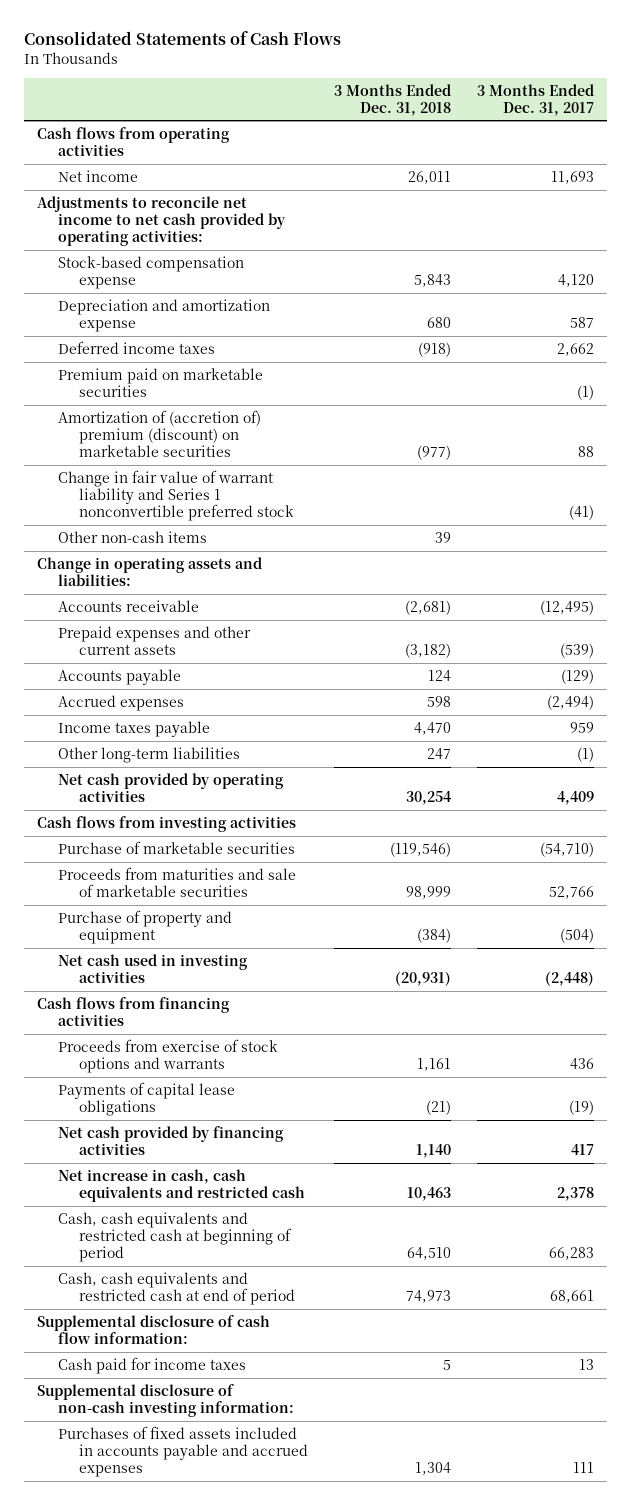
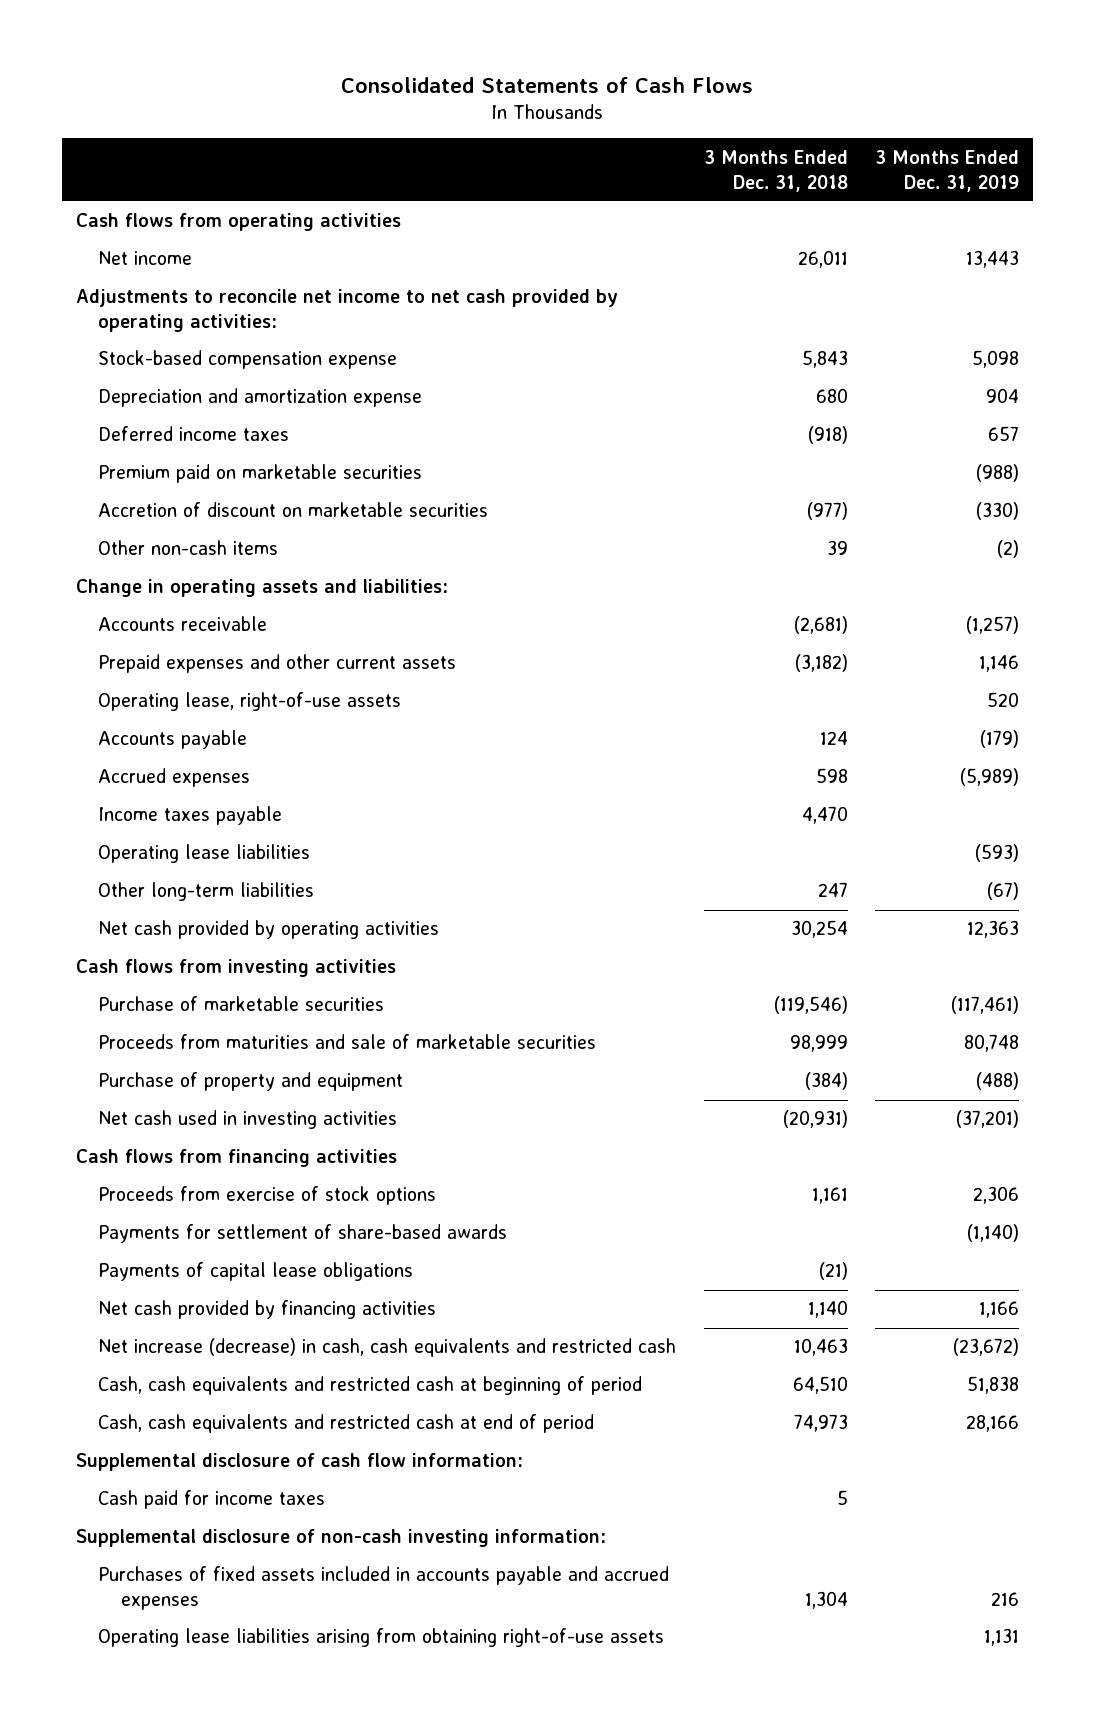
[477,83,595,116] 3 Months Ended Dec. 31, 2017 -> none
none -> [875,149,1020,192] 3 Months Ended Dec. 31, 2019
[57,469,294,522] Change in fair value of warrant liability and Series 1 nonconvertible preferred stock -> none
[57,409,261,458] Amortization of (accretion of) premium (discount) on marketable securities -> [98,502,489,518] Accretion of discount on marketable securities
none -> [98,692,402,712] Operating lease, right-of-use assets
none -> [98,844,311,864] Operating lease liabilities
[57,1038,278,1074] Proceeds from exercise of stock options and warrants -> [98,1186,437,1206] Proceeds from exercise of stock options
none -> [98,1224,508,1244] Payments for settlement of share-based awards
[57,1168,305,1203] Net increase in cash, cash equivalents and restricted cash -> [98,1338,677,1358] Net increase (decrease) in cash, cash equivalents and restricted cash
none -> [98,1628,665,1648] Operating lease liabilities arising from obtaining right-of-use assets

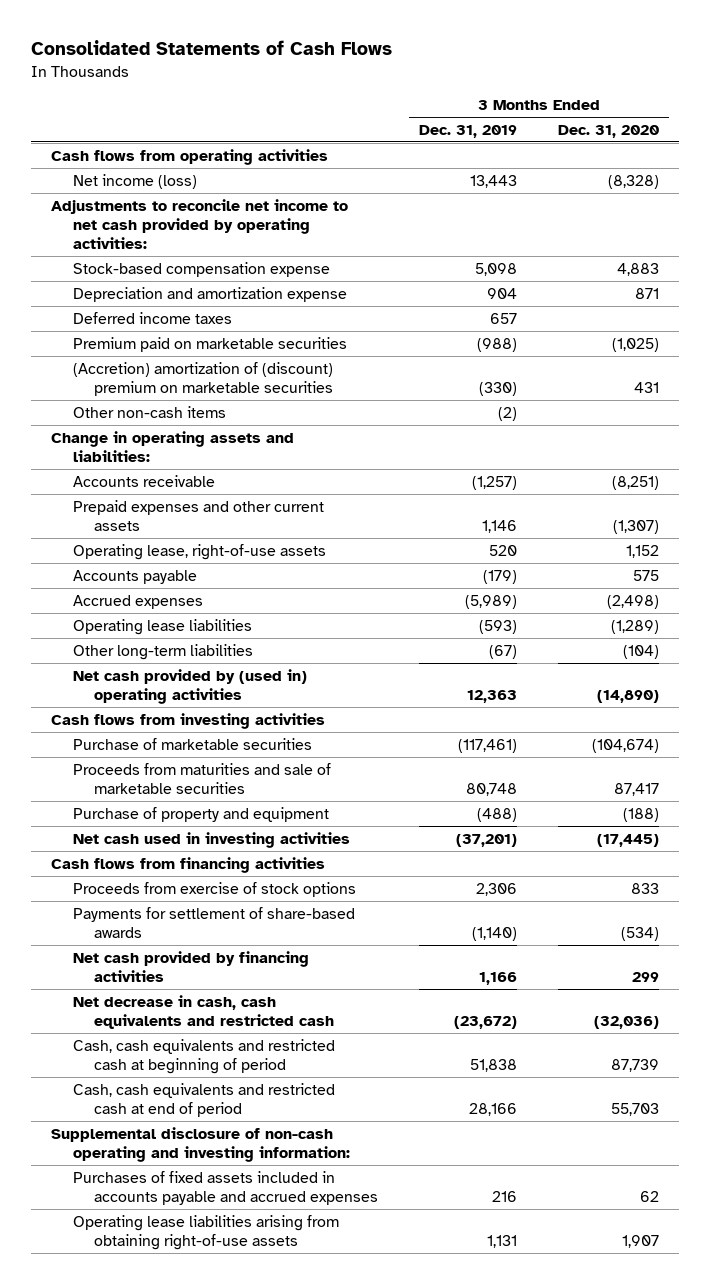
[703,149,848,192] 3 Months Ended Dec. 31, 2018 -> none
none -> [557,125,659,139] Dec. 31, 2020
[98,251,193,266] Net income -> [72,173,197,189] Net income (loss)
[98,502,489,518] Accretion of discount on marketable securities -> [72,361,333,397] (Accretion) amortization of (discount) premium on marketable securities
[98,806,283,826] Income taxes payable -> none
[98,920,440,940] Net cash provided by operating activities -> [72,668,307,705] Net cash provided by (used in) operating activities
[98,1262,414,1282] Payments of capital lease obligations -> none
[98,1338,677,1358] Net increase (decrease) in cash, cash equivalents and restricted cash -> [72,994,334,1030] Net decrease in cash, cash equivalents and restricted cash
[98,1490,326,1510] Cash paid for income taxes -> none
[75,1529,606,1548] Supplemental disclosure of non-cash investing information: -> none
[75,1453,523,1472] Supplemental disclosure of cash flow information: -> [51,1126,350,1163] Supplemental disclosure of non-cash operating and investing information:

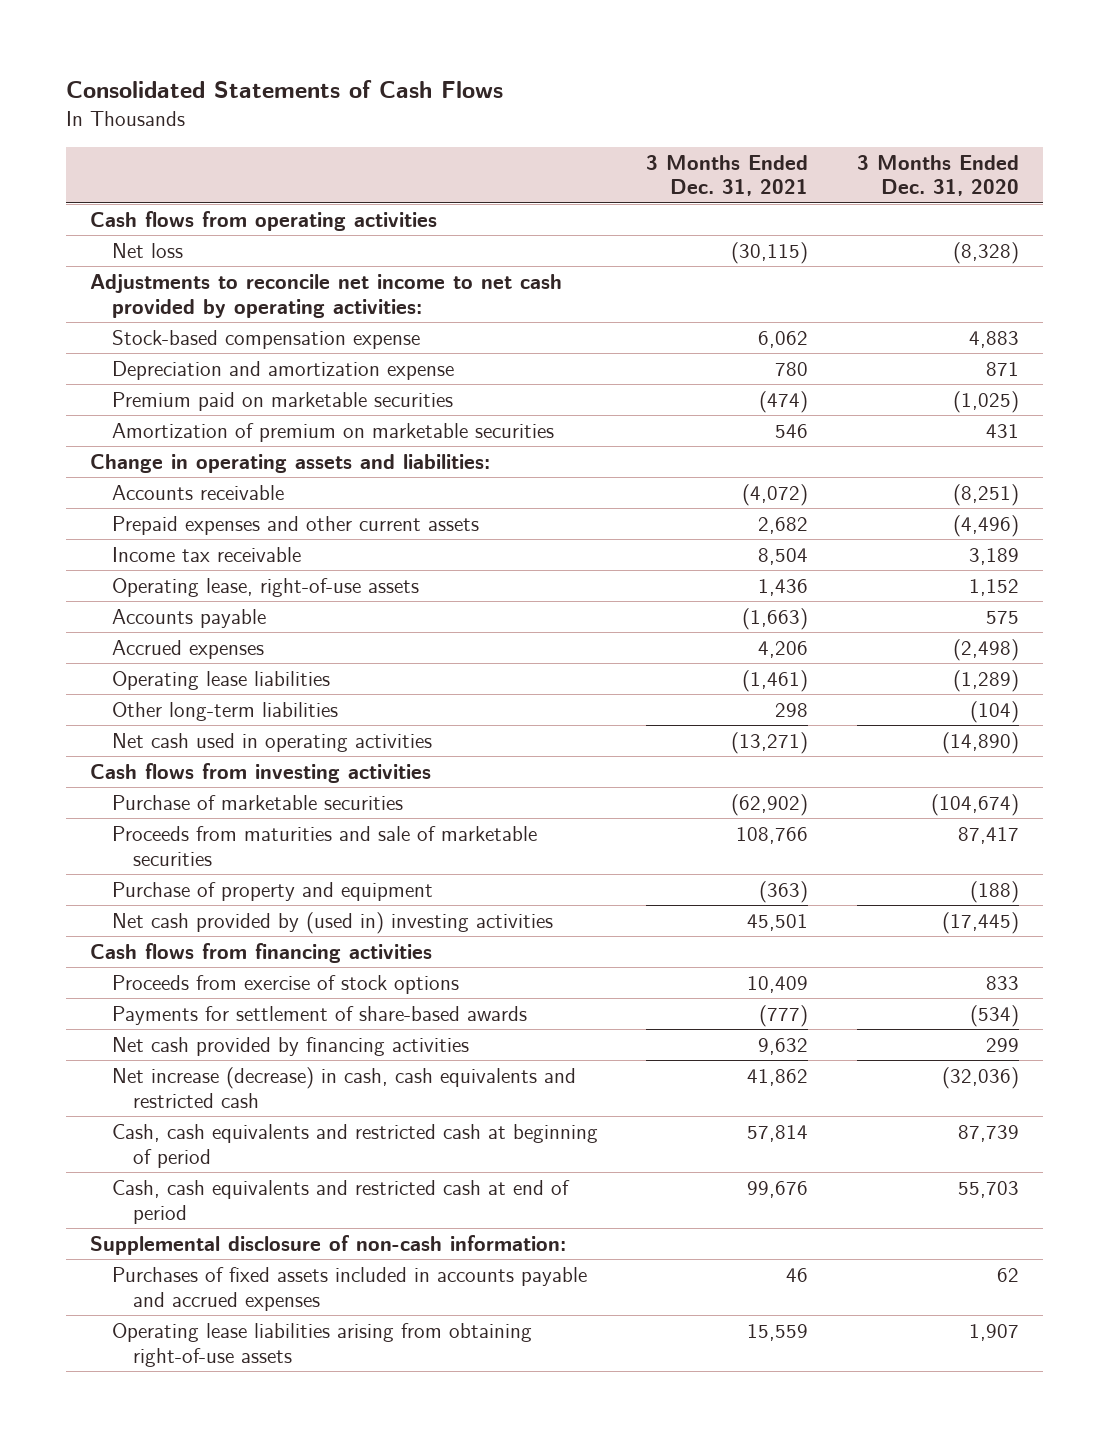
[418,125,517,139] Dec. 31, 2019 -> none
none -> [646,154,809,197] 3 Months Ended Dec. 31, 2021
[72,173,197,189] Net income (loss) -> [111,242,183,258] Net loss
[72,311,232,324] Deferred income taxes -> none
[72,405,226,418] Other non-cash items -> none
[72,361,333,397] (Accretion) amortization of (discount) premium on marketable securities -> [111,422,554,442] Amortization of premium on marketable securities
[612,520,659,535] (1,307) -> [952,514,1019,537] (4,496)
none -> [111,546,301,562] Income tax receivable
[72,668,307,705] Net cash provided by (used in) operating activities -> [111,732,432,752] Net cash used in operating activities
[72,831,350,848] Net cash used in investing activities -> [111,911,553,934] Net cash provided by (used in) investing activities
[72,994,334,1030] Net decrease in cash, cash equivalents and restricted cash -> [111,1066,576,1108] Net increase (decrease) in cash, cash equivalents and restricted cash
[51,1126,350,1163] Supplemental disclosure of non-cash operating and investing information: -> [90,1234,567,1255] Supplemental disclosure of non-cash information:

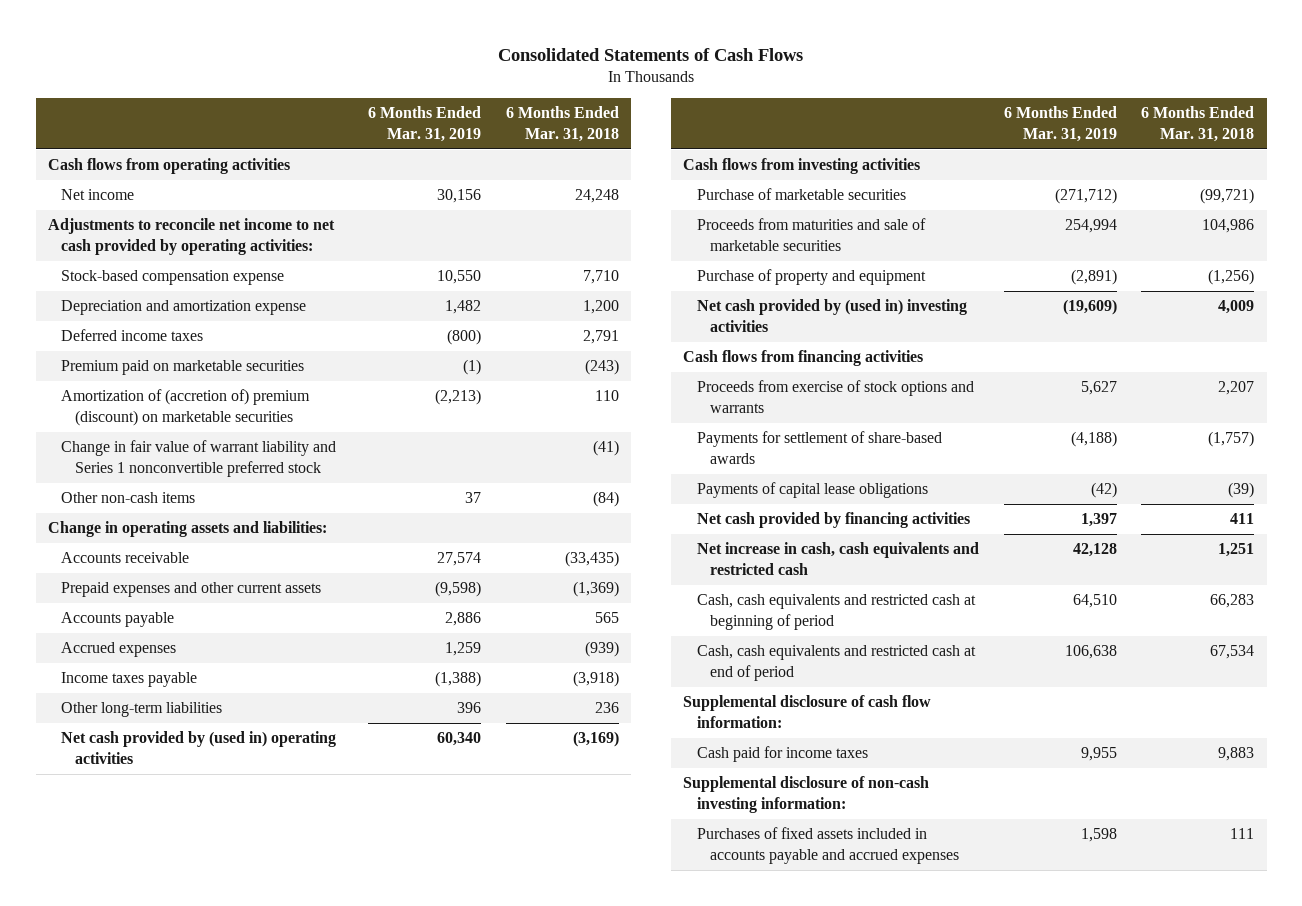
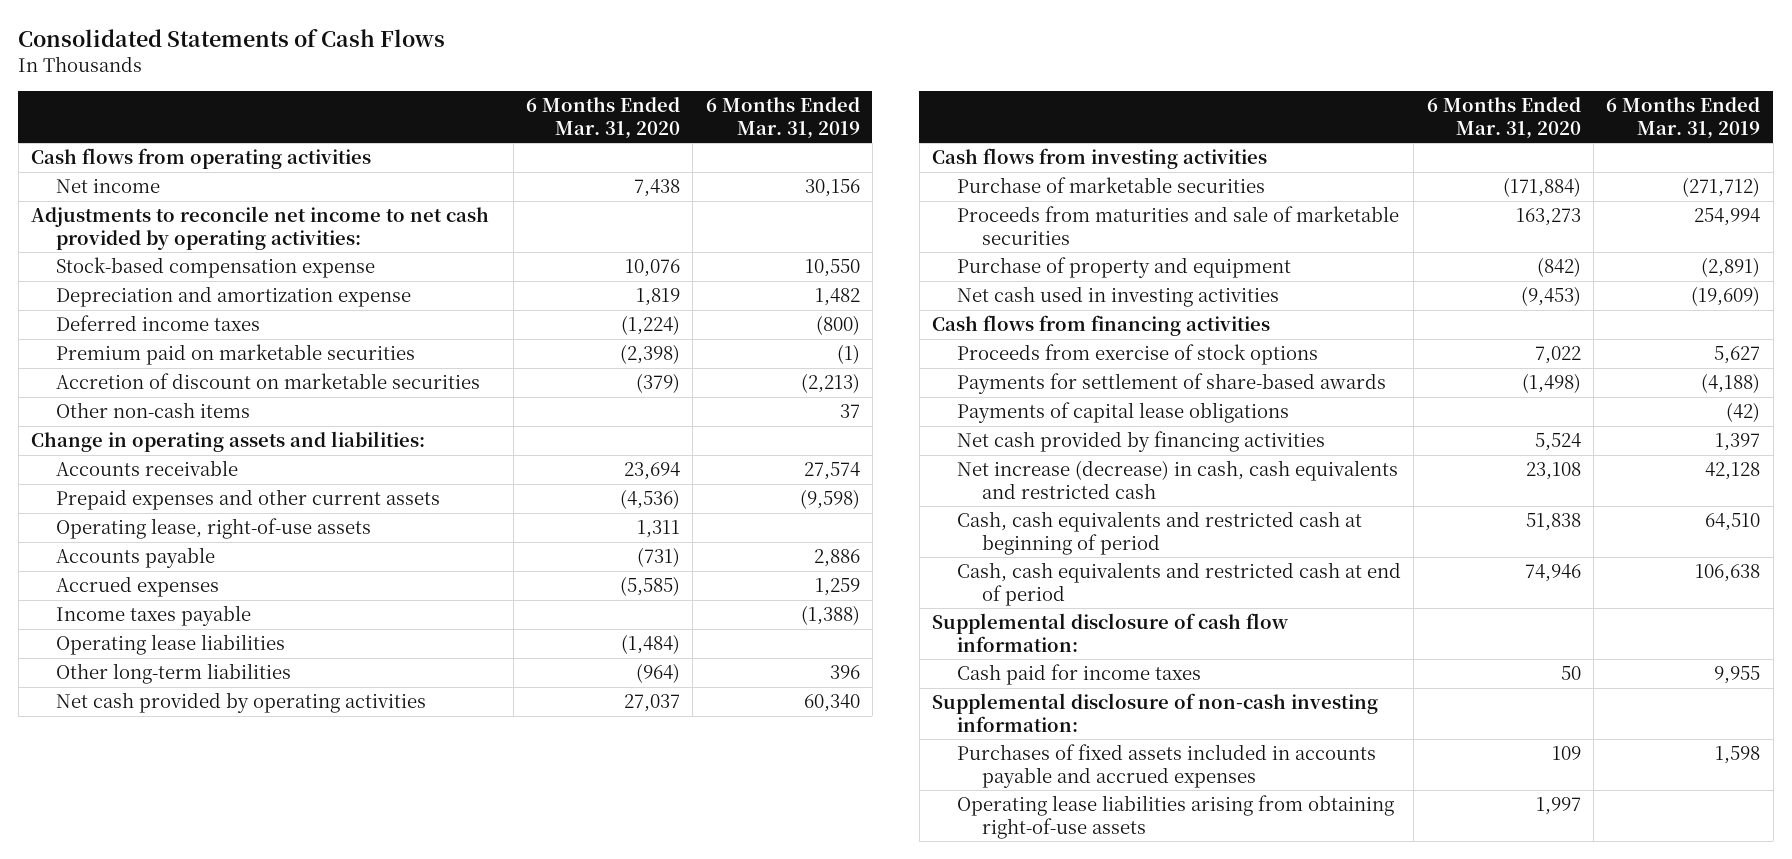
[505,106,619,143] 6 Months Ended Mar. 31, 2018 -> none
none -> [525,97,680,139] 6 Months Ended Mar. 31, 2020
[61,440,337,477] Change in fair value of warrant liability and Series 1 nonconvertible preferred stock -> none
[61,389,311,426] Amortization of (accretion of) premium (discount) on marketable securities -> [56,373,481,390] Accretion of discount on marketable securities
none -> [56,518,372,540] Operating lease, right-of-use assets
none -> [56,634,286,656] Operating lease liabilities
[61,731,337,764] Net cash provided by (used in) operating activities -> [56,692,427,714] Net cash provided by operating activities
[696,299,967,332] Net cash provided by (used in) investing activities -> [956,286,1279,308] Net cash used in investing activities
[696,380,974,413] Proceeds from exercise of stock options and warrants -> [956,344,1318,366] Proceeds from exercise of stock options
[696,542,979,575] Net increase in cash, cash equivalents and restricted cash -> [956,460,1398,499] Net increase (decrease) in cash, cash equivalents and restricted cash
none -> [956,795,1394,839] Operating lease liabilities arising from obtaining right-of-use assets

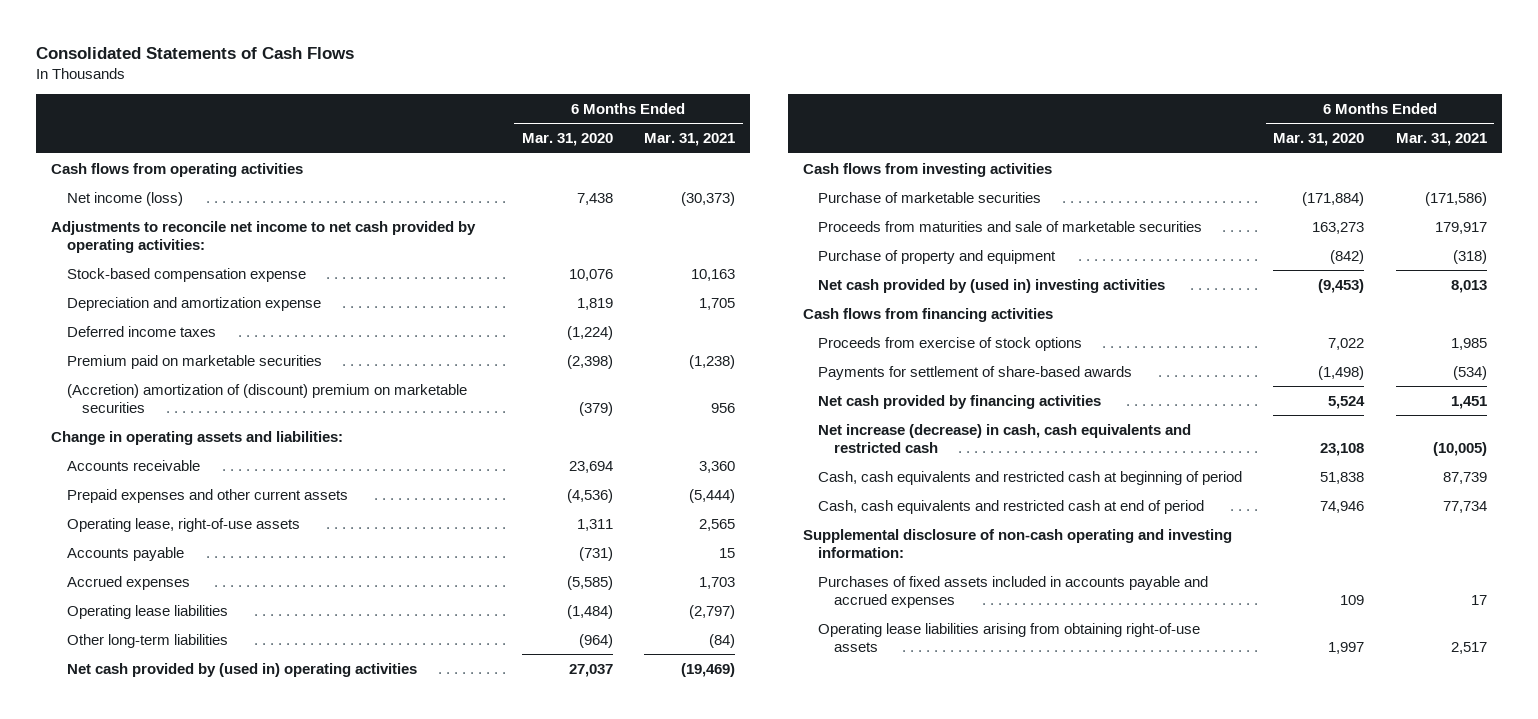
[705,97,860,139] 6 Months Ended Mar. 31, 2019 -> none
none -> [643,133,735,147] Mar. 31, 2021
[56,178,161,194] Net income -> [66,191,183,206] Net income (loss)
[56,402,251,419] Other non-cash items -> none
[56,373,481,390] Accretion of discount on marketable securities -> [66,383,467,413] (Accretion) amortization of (discount) premium on marketable securities
[56,605,252,627] Income taxes payable -> none
[56,692,427,714] Net cash provided by operating activities -> [66,662,417,677] Net cash provided by (used in) operating activities
[956,286,1279,308] Net cash used in investing activities -> [818,278,1166,293] Net cash provided by (used in) investing activities
[956,402,1289,424] Payments of capital lease obligations -> none
[956,664,1201,686] Cash paid for income taxes -> none
[931,693,1378,732] Supplemental disclosure of non-cash investing information: -> none
[931,613,1289,652] Supplemental disclosure of cash flow information: -> [803,528,1233,558] Supplemental disclosure of non-cash operating and investing information:

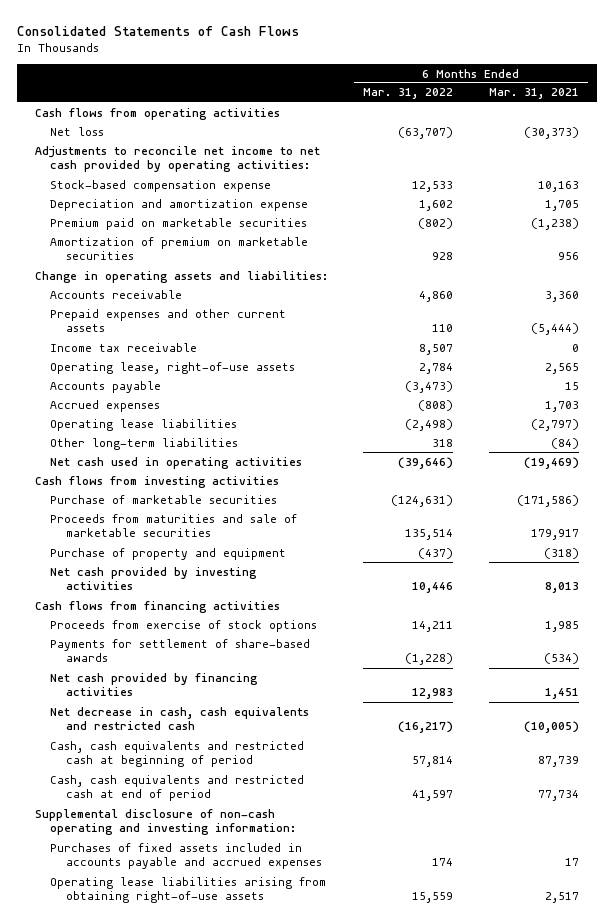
[521,133,613,147] Mar. 31, 2020 -> none
none -> [363,88,454,100] Mar. 31, 2022
[66,191,183,206] Net income (loss) -> [50,126,105,136] Net loss
[66,325,216,337] Deferred income taxes -> none
[66,383,467,413] (Accretion) amortization of (discount) premium on marketable securities -> [50,236,309,261] Amortization of premium on marketable securities
none -> [50,342,198,352] Income tax receivable
[66,662,417,677] Net cash provided by (used in) operating activities -> [50,456,303,469] Net cash used in operating activities
[818,278,1166,293] Net cash provided by (used in) investing activities -> [50,566,258,591] Net cash provided by investing activities
[818,423,1192,453] Net increase (decrease) in cash, cash equivalents and restricted cash -> [50,706,310,731] Net decrease in cash, cash equivalents and restricted cash

